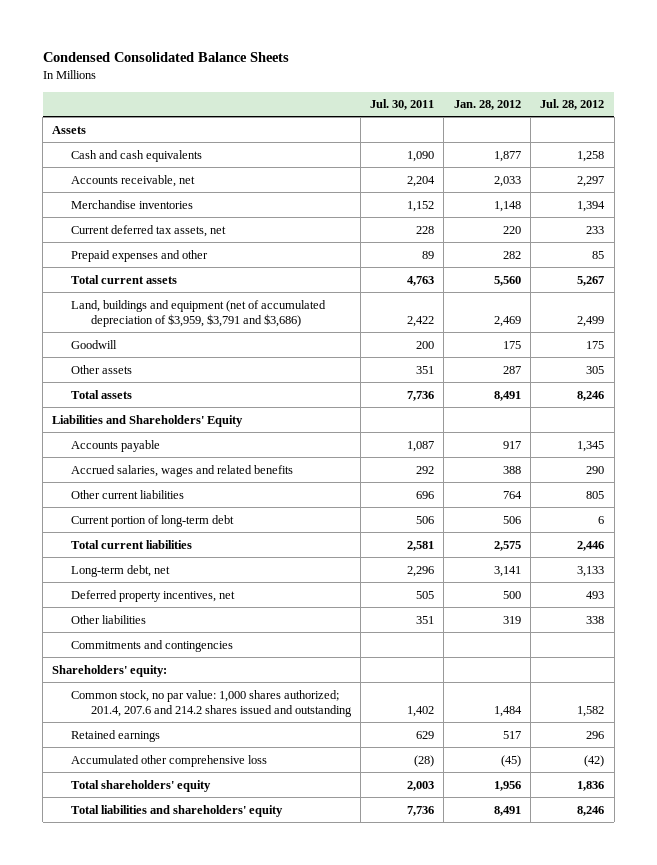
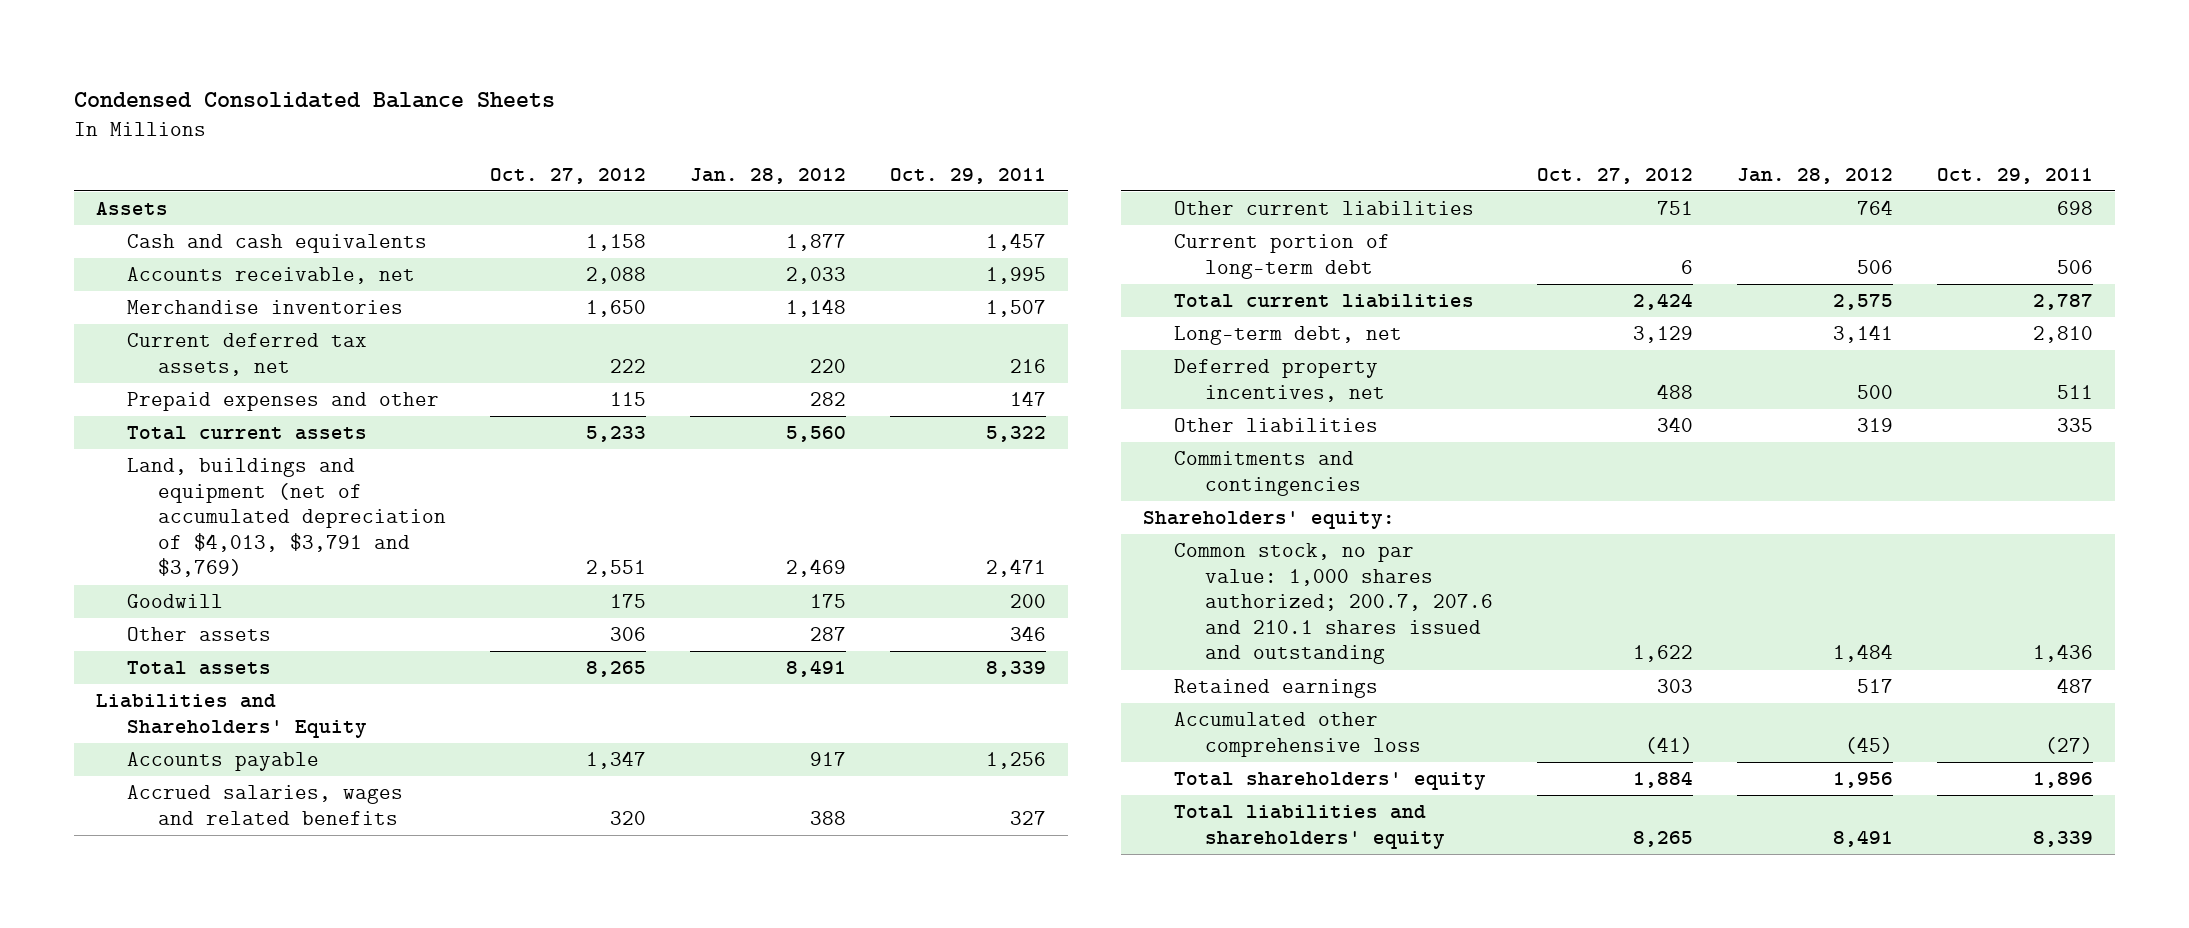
[370,99,435,111] Jul. 30, 2011 -> none
[540,99,605,111] Jul. 28, 2012 -> none
none -> [489,167,646,184] Oct. 27, 2012
none -> [889,167,1046,184] Oct. 29, 2011
[71,299,327,327] Land, buildings and equipment (net of accumulated depreciation of $3,959, $3,791 and $3,686) -> [127,458,446,578] Land, buildings and equipment (net of accumulated depreciation of $4,013, $3,791 and $3,769)
[71,689,352,717] Common stock, no par value: 1,000 shares authorized; 201.4, 207.6 and 214.2 shares issued and outstanding -> [1173,543,1493,665] Common stock, no par value: 1,000 shares authorized; 200.7, 207.6 and 210.1 shares issued and outstanding

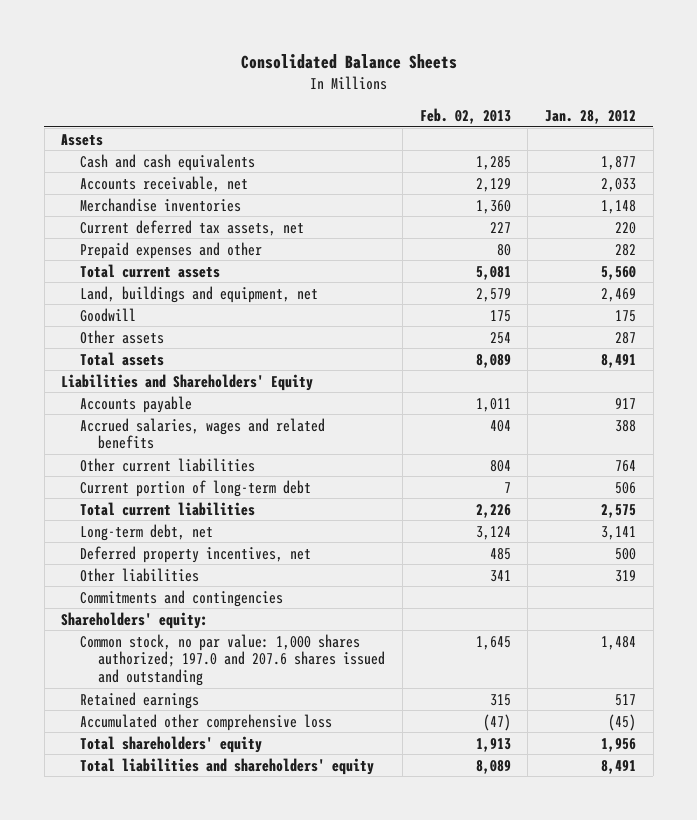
[74,92,556,109] Condensed Consolidated Balance Sheets -> [240,54,457,70] Consolidated Balance Sheets
[489,167,646,184] Oct. 27, 2012 -> none
[889,167,1046,184] Oct. 29, 2011 -> none
none -> [419,107,511,124] Feb. 02, 2013
[127,458,446,578] Land, buildings and equipment (net of accumulated depreciation of $4,013, $3,791 and $3,769) -> [79,285,318,303] Land, buildings and equipment, net
[1173,543,1493,665] Common stock, no par value: 1,000 shares authorized; 200.7, 207.6 and 210.1 shares issued and outstanding -> [79,633,386,687] Common stock, no par value: 1,000 shares authorized; 197.0 and 207.6 shares issued and outstanding

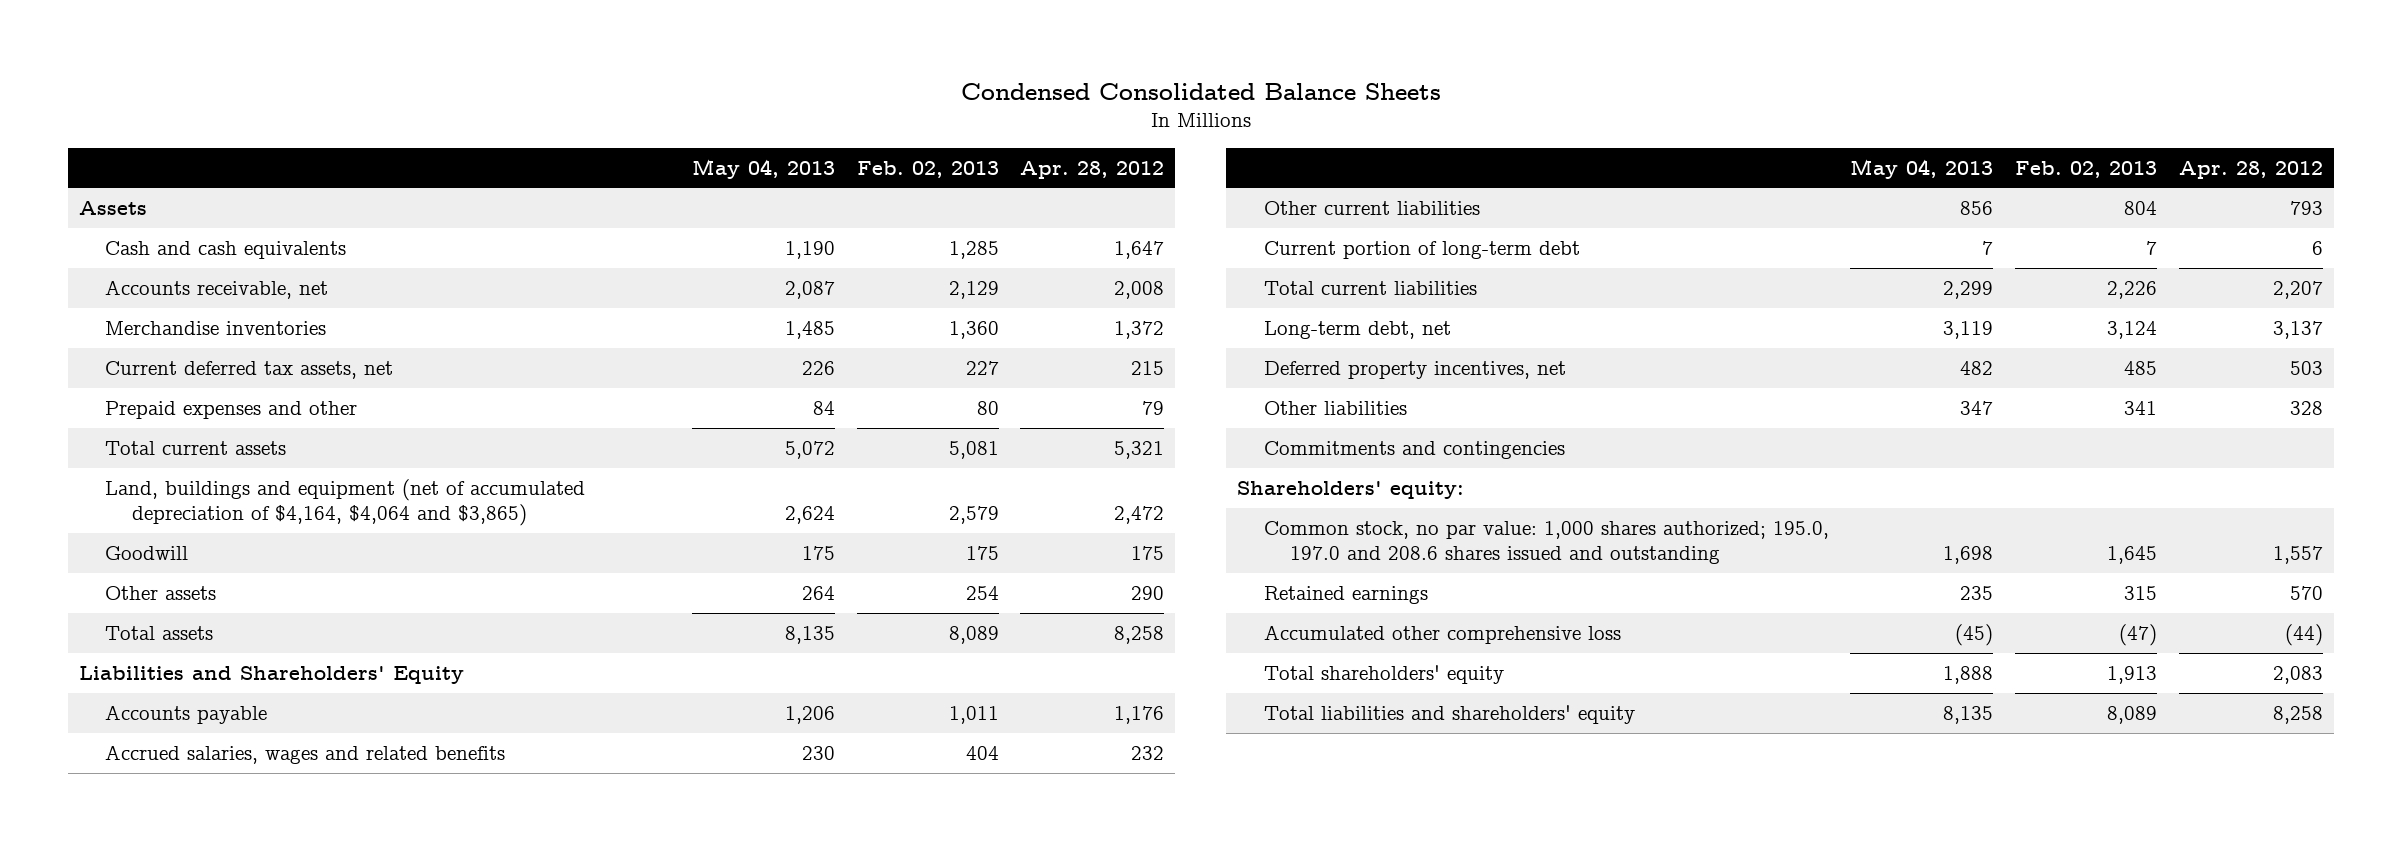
[240,54,457,70] Consolidated Balance Sheets -> [960,82,1441,100] Condensed Consolidated Balance Sheets
[544,109,636,124] Jan. 28, 2012 -> none
none -> [691,158,835,179] May 04, 2013
none -> [1020,160,1165,179] Apr. 28, 2012
[79,285,318,303] Land, buildings and equipment, net -> [105,478,586,527] Land, buildings and equipment (net of accumulated depreciation of $4,164, $4,064 and $3,865)
[79,633,386,687] Common stock, no par value: 1,000 shares authorized; 197.0 and 207.6 shares issued and outstanding -> [1263,520,1829,565] Common stock, no par value: 1,000 shares authorized; 195.0, 197.0 and 208.6 shares issued and outstanding

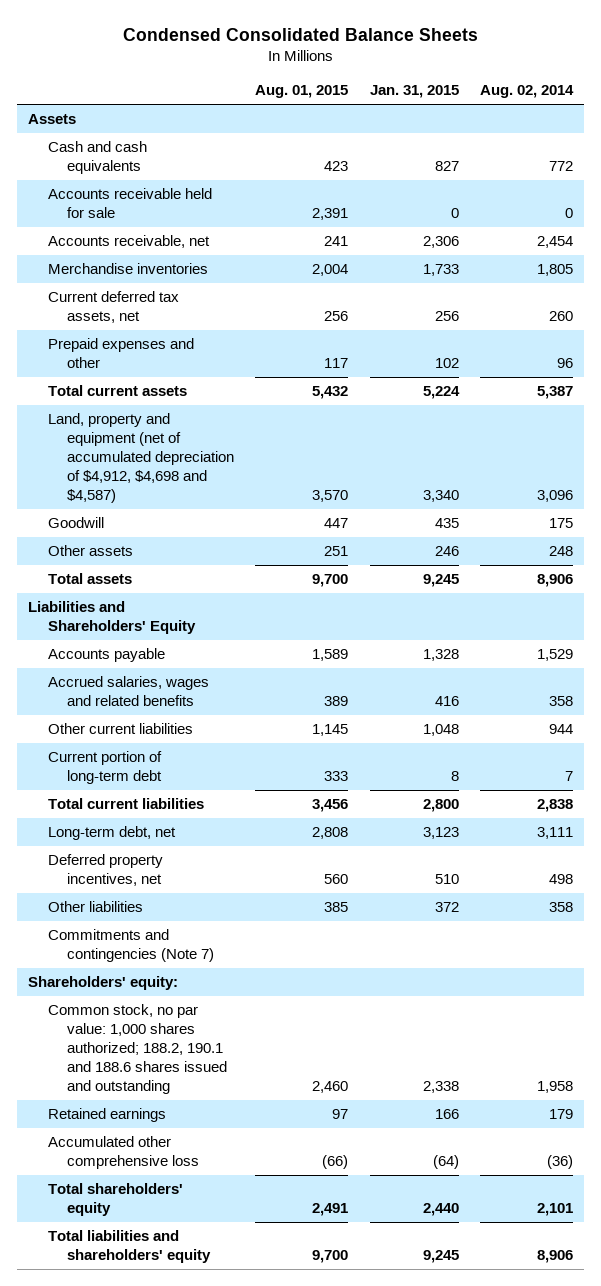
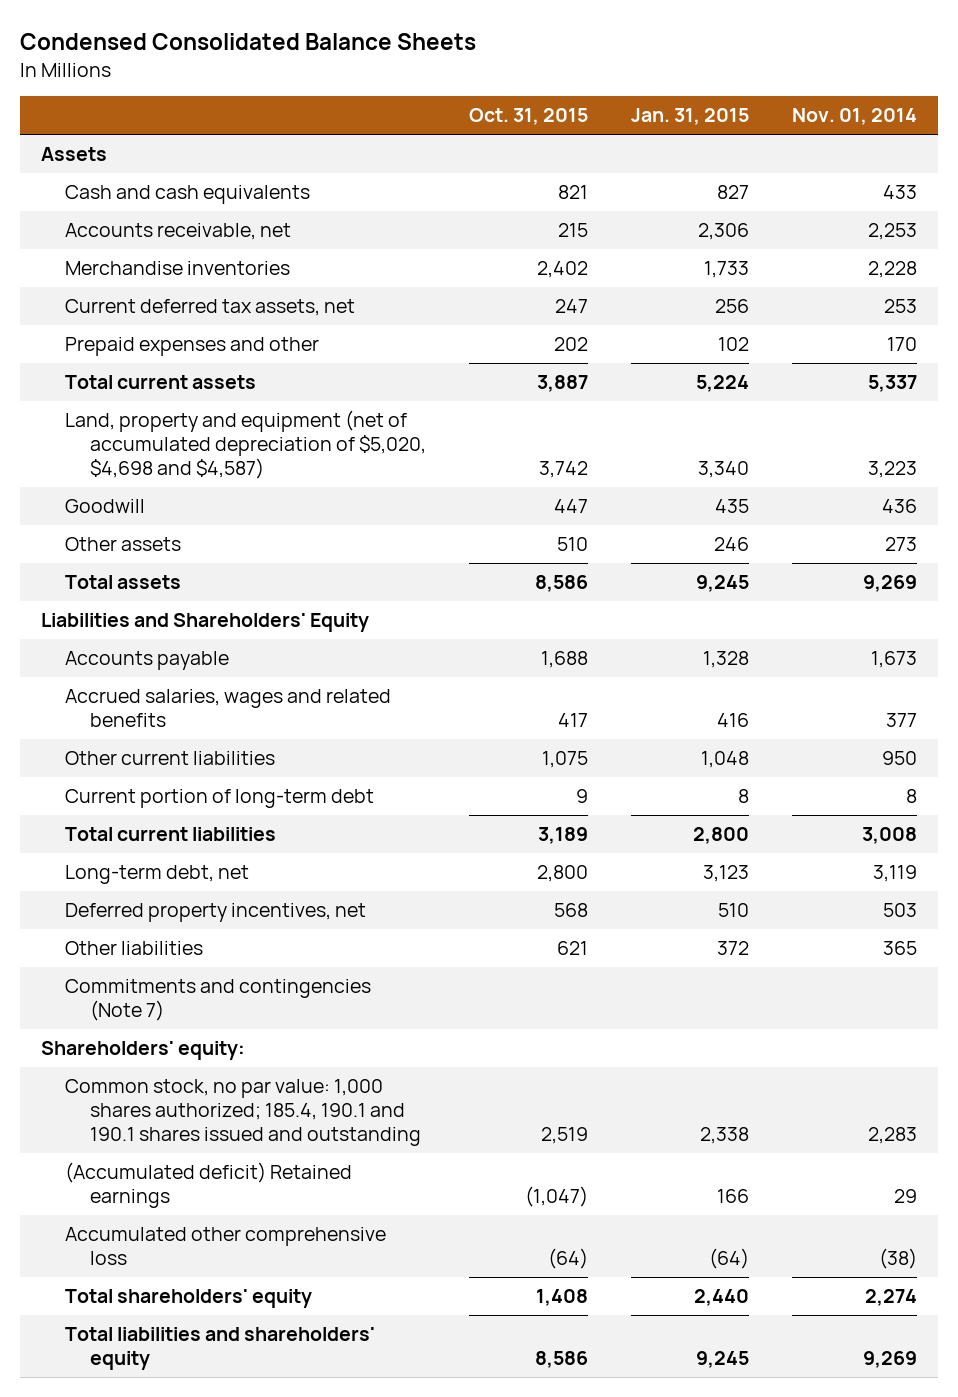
[255,85,349,99] Aug. 01, 2015 -> none
[480,85,575,99] Aug. 02, 2014 -> none
none -> [468,108,588,126] Oct. 31, 2015
none -> [791,108,917,126] Nov. 01, 2014
[47,188,212,219] Accounts receivable held for sale -> none
[47,413,234,504] Land, property and equipment (net of accumulated depreciation of $4,912, $4,698 and $4,587) -> [65,410,426,479] Land, property and equipment (net of accumulated depreciation of $5,020, $4,698 and $4,587)
[47,1004,227,1095] Common stock, no par value: 1,000 shares authorized; 188.2, 190.1 and 188.6 shares issued and outstanding -> [65,1079,421,1146] Common stock, no par value: 1,000 shares authorized; 185.4, 190.1 and 190.1 shares issued and outstanding
[47,1108,166,1123] Retained earnings -> [65,1162,353,1208] (Accumulated deficit) Retained earnings

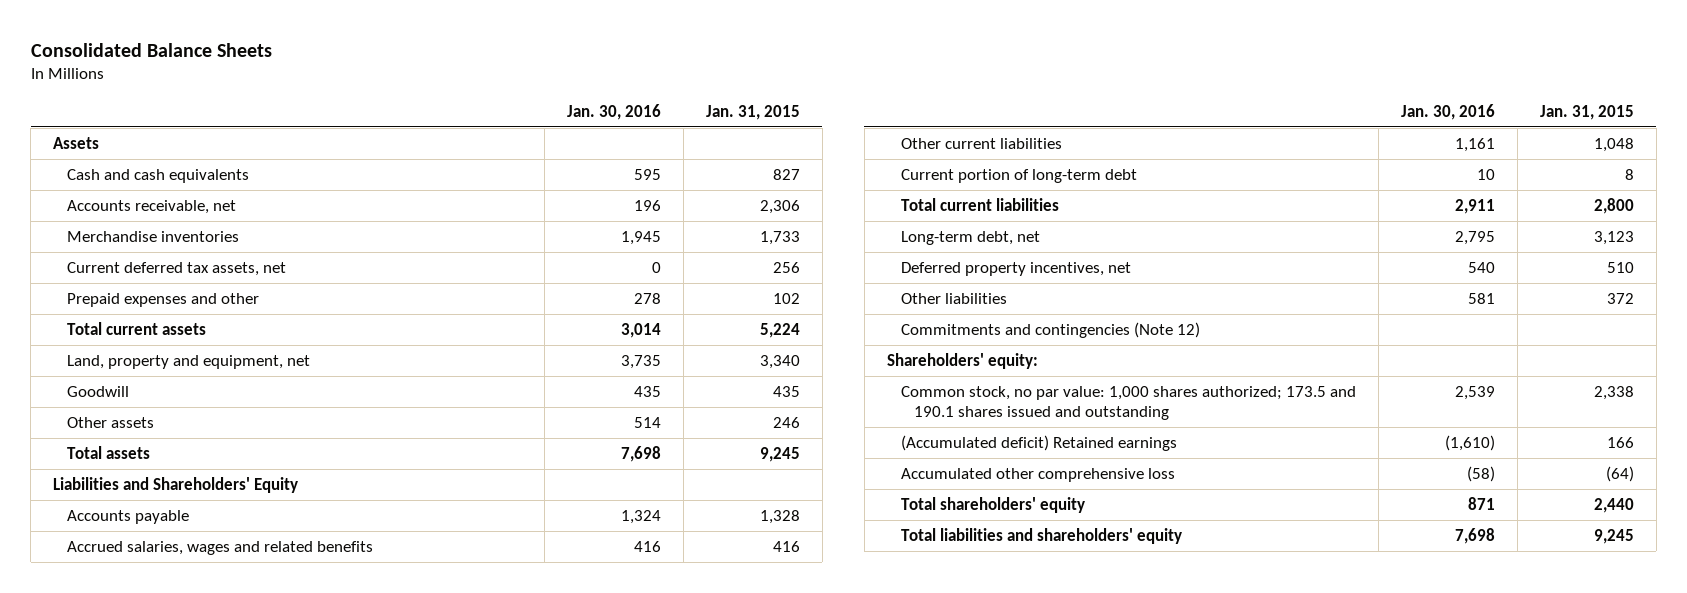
[19,33,476,51] Condensed Consolidated Balance Sheets -> [30,42,272,57] Consolidated Balance Sheets
[468,108,588,126] Oct. 31, 2015 -> none
[791,108,917,126] Nov. 01, 2014 -> none
none -> [566,103,661,120] Jan. 30, 2016
[65,410,426,479] Land, property and equipment (net of accumulated depreciation of $5,020, $4,698 and $4,587) -> [66,354,310,369] Land, property and equipment, net
[65,979,372,1021] Commitments and contingencies (Note 7) -> [900,321,1200,338] Commitments and contingencies (Note 12)
[65,1079,421,1146] Common stock, no par value: 1,000 shares authorized; 185.4, 190.1 and 190.1 shares issued and outstanding -> [900,385,1356,421] Common stock, no par value: 1,000 shares authorized; 173.5 and 190.1 shares issued and outstanding

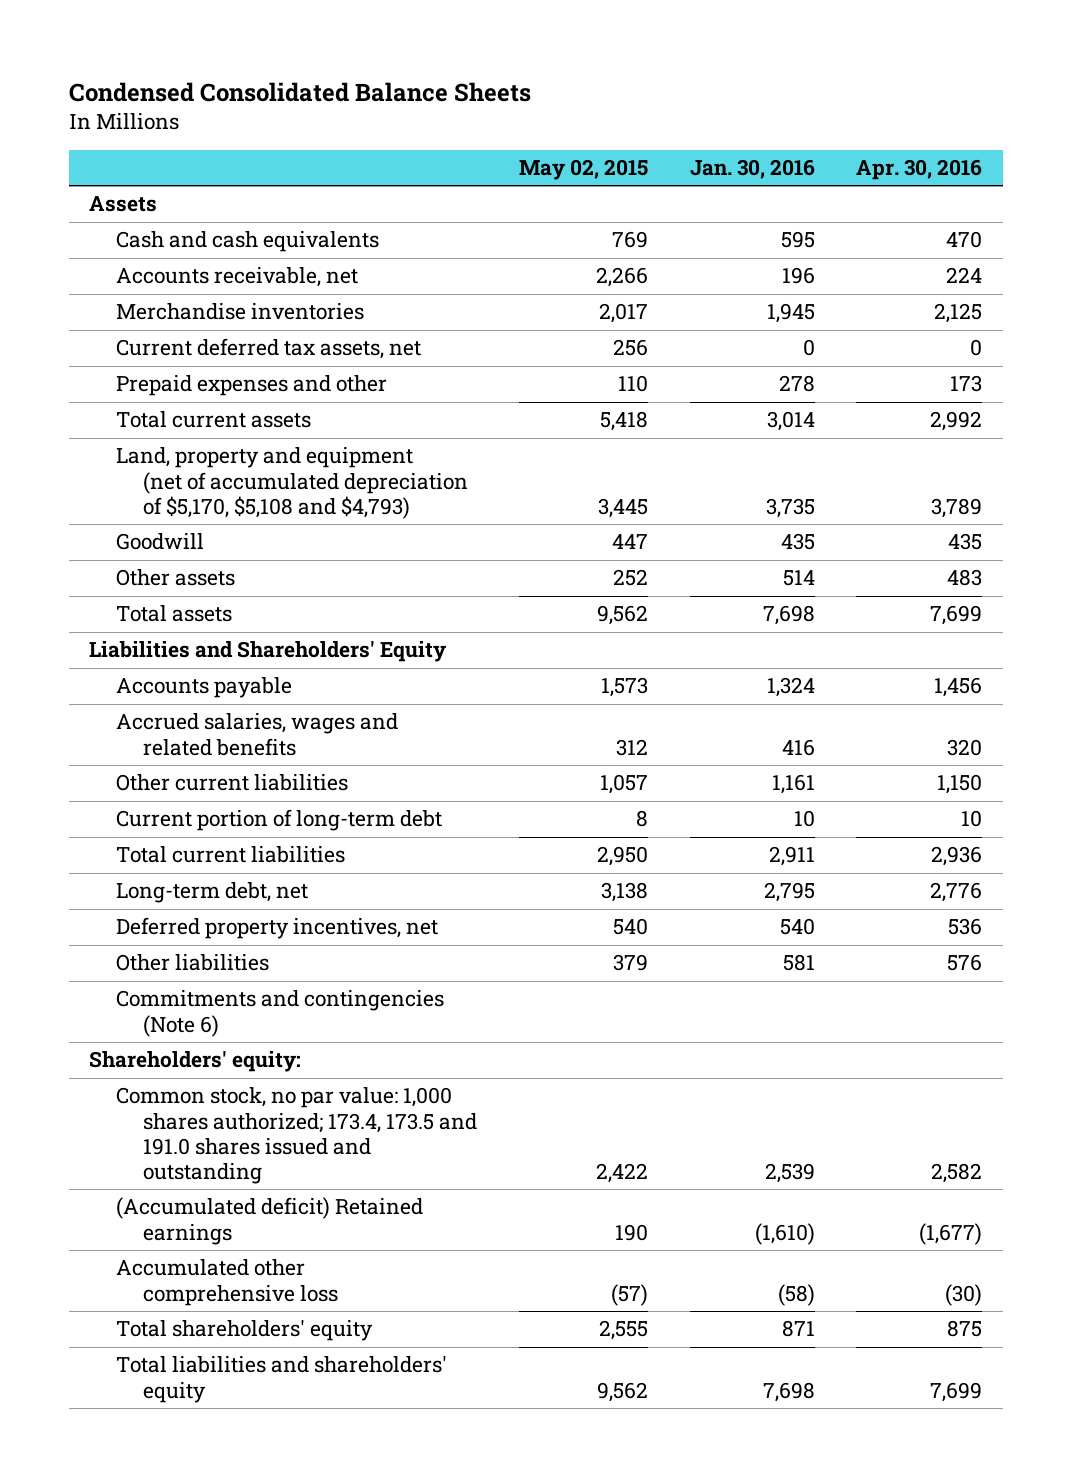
[30,42,272,57] Consolidated Balance Sheets -> [68,81,531,102] Condensed Consolidated Balance Sheets
[705,104,800,120] Jan. 31, 2015 -> none
none -> [519,159,649,181] May 02, 2015
none -> [856,159,983,181] Apr. 30, 2016
[66,354,310,369] Land, property and equipment, net -> [116,447,469,519] Land, property and equipment (net of accumulated depreciation of $5,170, $5,108 and $4,793)
[900,321,1200,338] Commitments and contingencies (Note 12) -> [116,990,445,1037] Commitments and contingencies (Note 6)
[900,385,1356,421] Common stock, no par value: 1,000 shares authorized; 173.5 and 190.1 shares issued and outstanding -> [116,1087,478,1184] Common stock, no par value: 1,000 shares authorized; 173.4, 173.5 and 191.0 shares issued and outstanding

